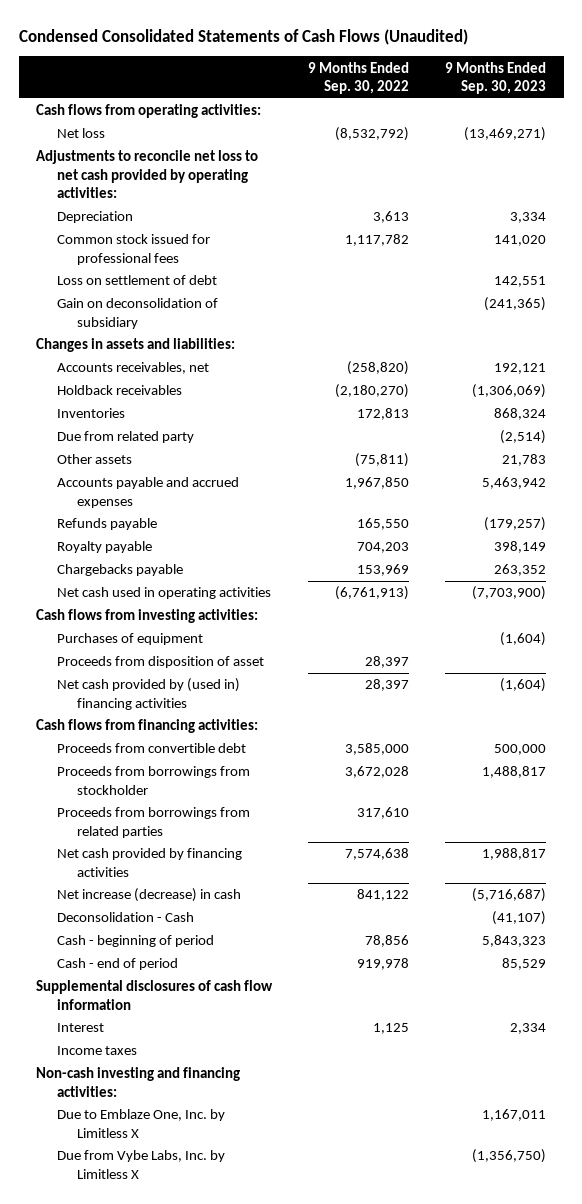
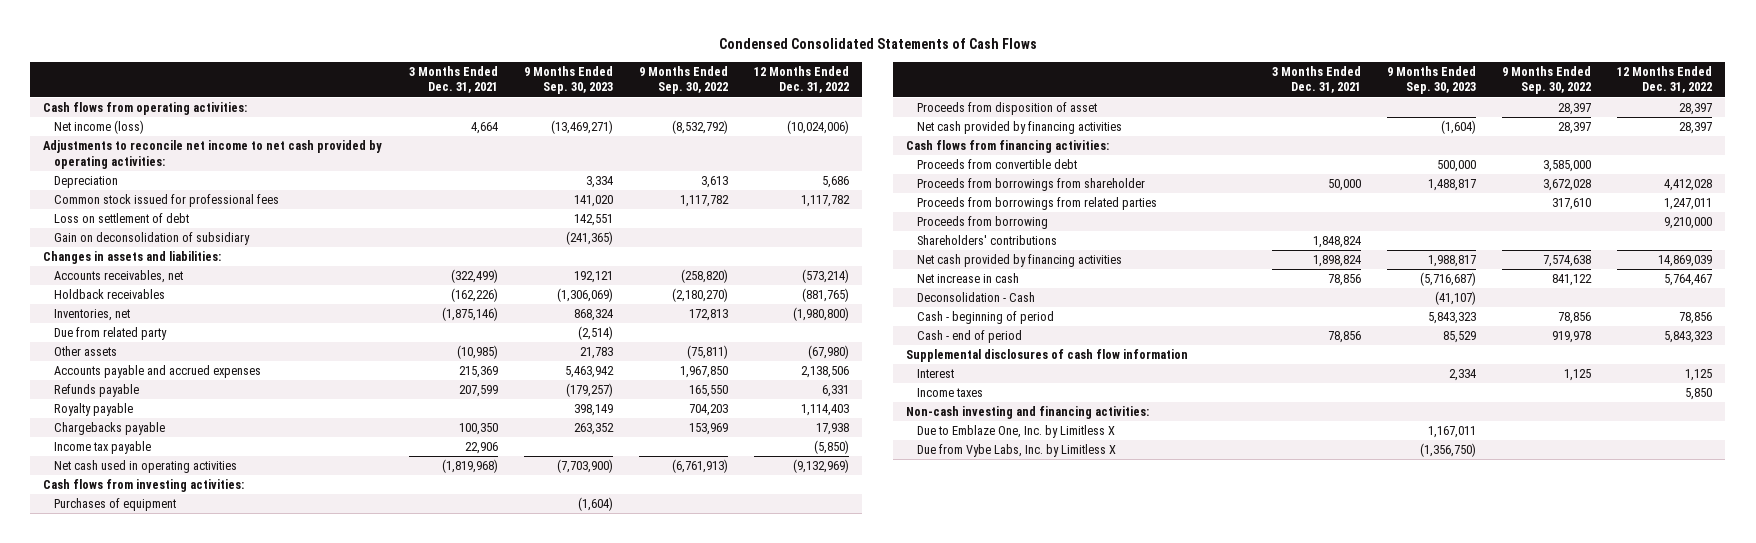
[18,28,468,45] Condensed Consolidated Statements of Cash Flows (Unaudited) -> [718,38,1037,50] Condensed Consolidated Statements of Cash Flows
none -> [408,65,498,94] 3 Months Ended Dec. 31, 2021
none -> [754,65,850,94] 12 Months Ended Dec. 31, 2022
[56,128,105,139] Net loss -> [54,120,145,135] Net income (loss)
[36,150,259,198] Adjustments to reconcile net loss to net cash provided by operating activities: -> [43,140,383,169] Adjustments to reconcile net income to net cash provided by operating activities:
[56,408,125,419] Inventories -> [54,309,131,322] Inventories, net
none -> [54,441,152,455] Income tax payable
[56,678,240,710] Net cash provided by (used in) financing activities -> [916,121,1122,135] Net cash provided by financing activities
[56,766,250,795] Proceeds from borrowings from stockholder -> [916,178,1145,192] Proceeds from borrowings from shareholder
none -> [916,216,1048,230] Proceeds from borrowing
none -> [916,235,1057,246] Shareholders' contributions
[56,888,241,903] Net increase (decrease) in cash -> [916,273,1019,284] Net increase in cash

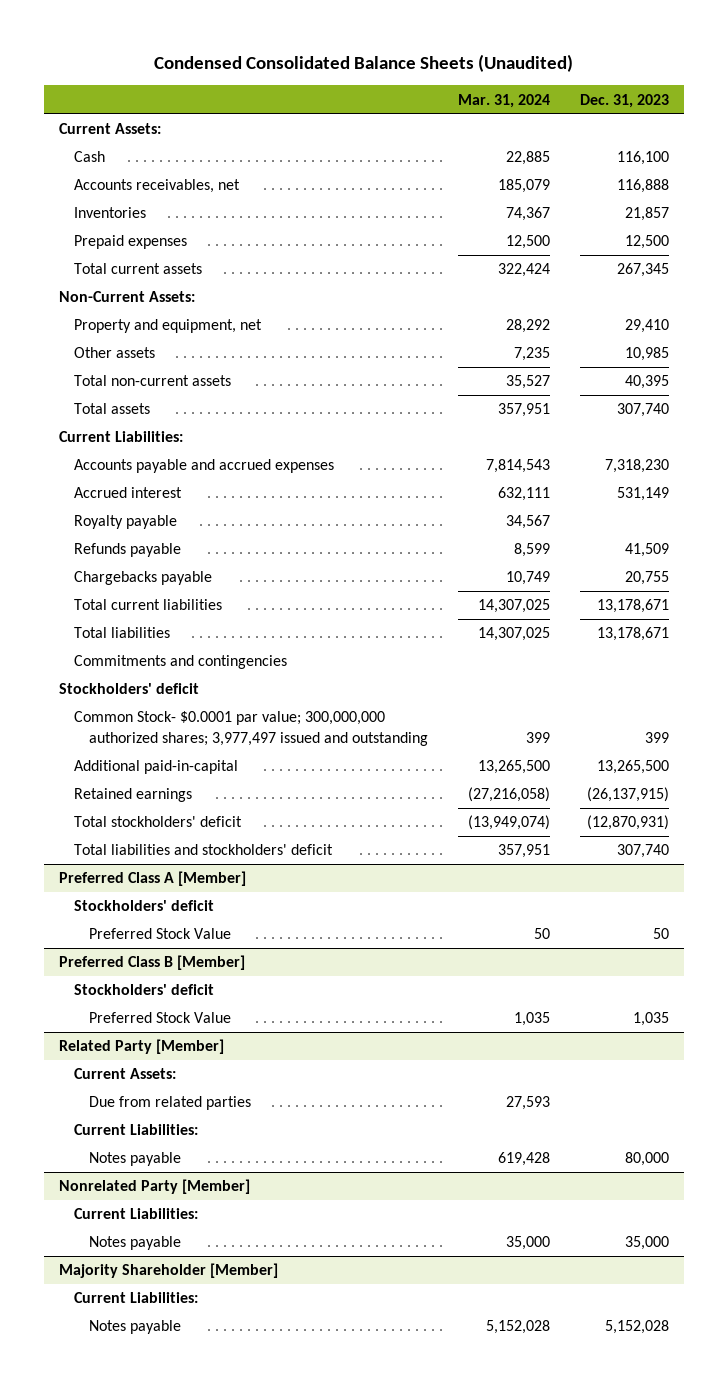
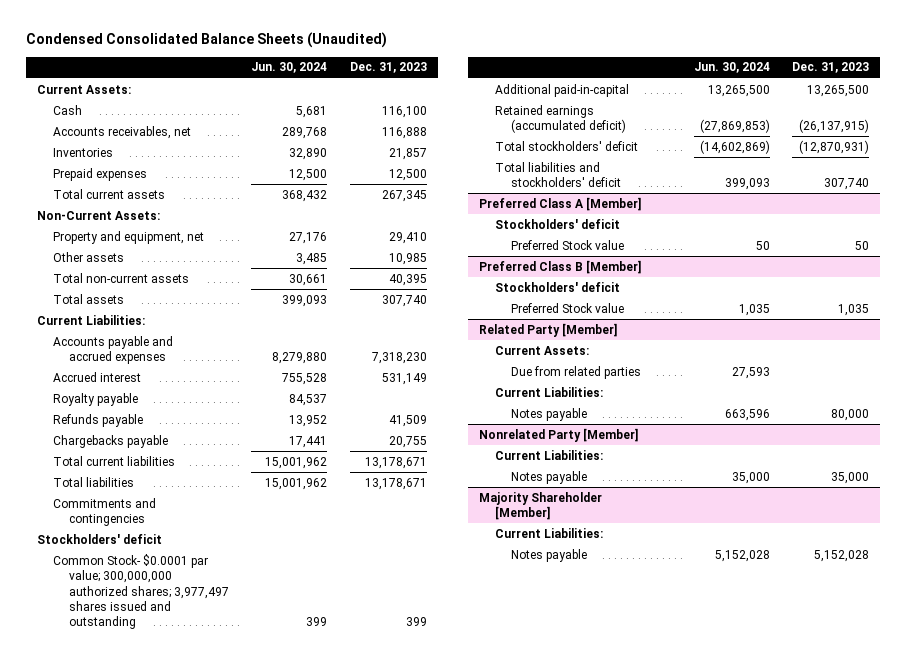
[457,93,550,108] Mar. 31, 2024 -> none
none -> [251,62,328,74] Jun. 30, 2024
[73,711,428,747] Common Stock- $0.0001 par value; 300,000,000 authorized shares; 3,977,497 issued and outstanding -> [52,553,229,630] Common Stock- $0.0001 par value; 300,000,000 authorized shares; 3,977,497 shares issued and outstanding
[73,788,192,803] Retained earnings -> [495,104,627,134] Retained earnings (accumulated deficit)
[88,928,231,940] Preferred Stock Value -> [511,239,625,250] Preferred Stock value
[88,1012,231,1024] Preferred Stock Value -> [511,302,625,313] Preferred Stock value

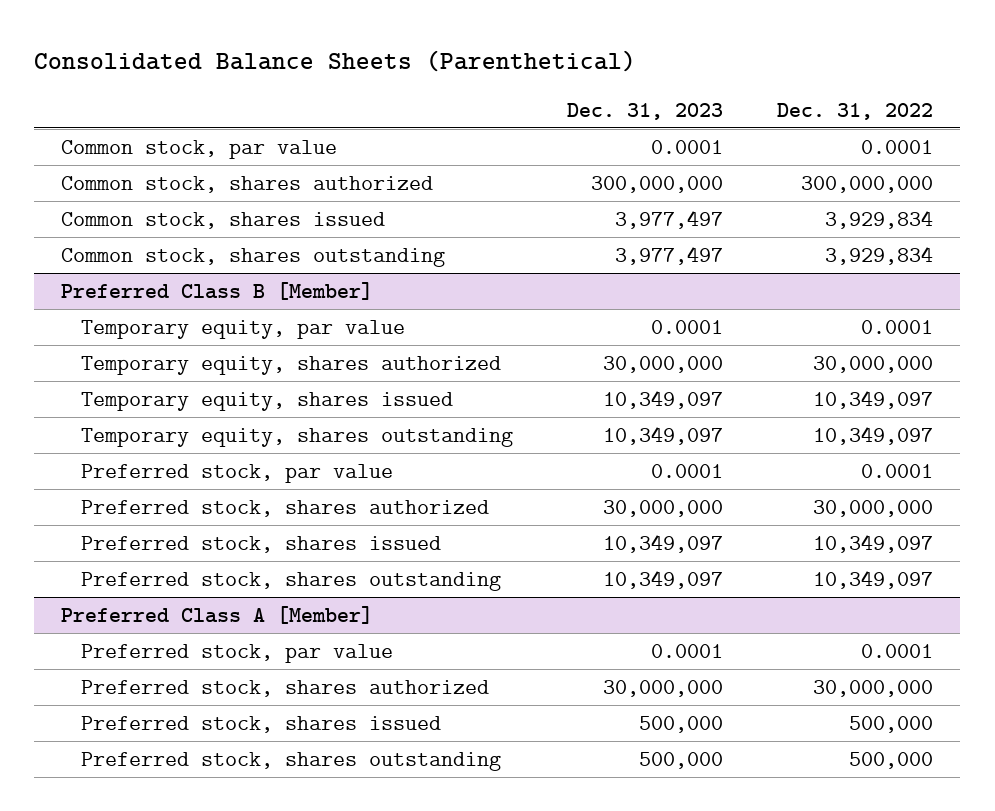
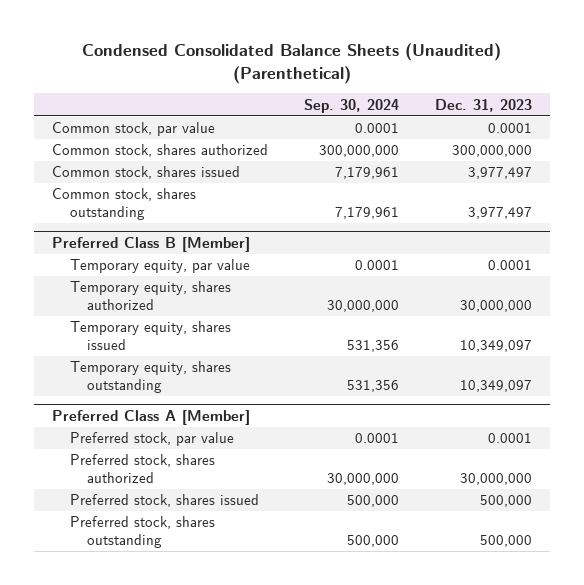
[34,50,637,73] Consolidated Balance Sheets (Parenthetical) -> [81,43,501,84] Condensed Consolidated Balance Sheets (Unaudited) (Parenthetical)
[777,102,934,120] Dec. 31, 2022 -> none
none -> [303,98,399,113] Sep. 30, 2024
[80,464,393,484] Preferred stock, par value -> none
[80,500,489,518] Preferred stock, shares authorized -> none
[80,536,441,554] Preferred stock, shares issued -> none
[80,572,501,592] Preferred stock, shares outstanding -> none

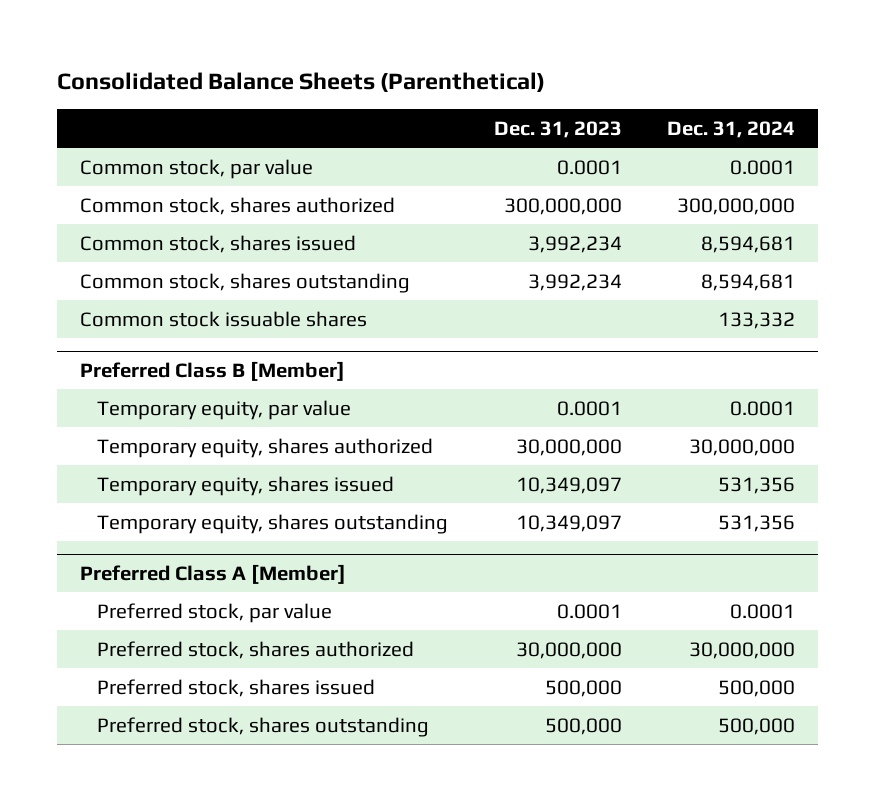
[81,43,501,84] Condensed Consolidated Balance Sheets (Unaudited) (Parenthetical) -> [56,71,545,92] Consolidated Balance Sheets (Parenthetical)
[303,98,399,113] Sep. 30, 2024 -> none
none -> [667,120,796,138] Dec. 31, 2024
[468,167,533,180] 3,977,497 -> [527,235,622,253] 3,992,234
[468,207,533,220] 3,977,497 -> [527,273,622,291] 3,992,234
none -> [79,310,367,327] Common stock issuable shares

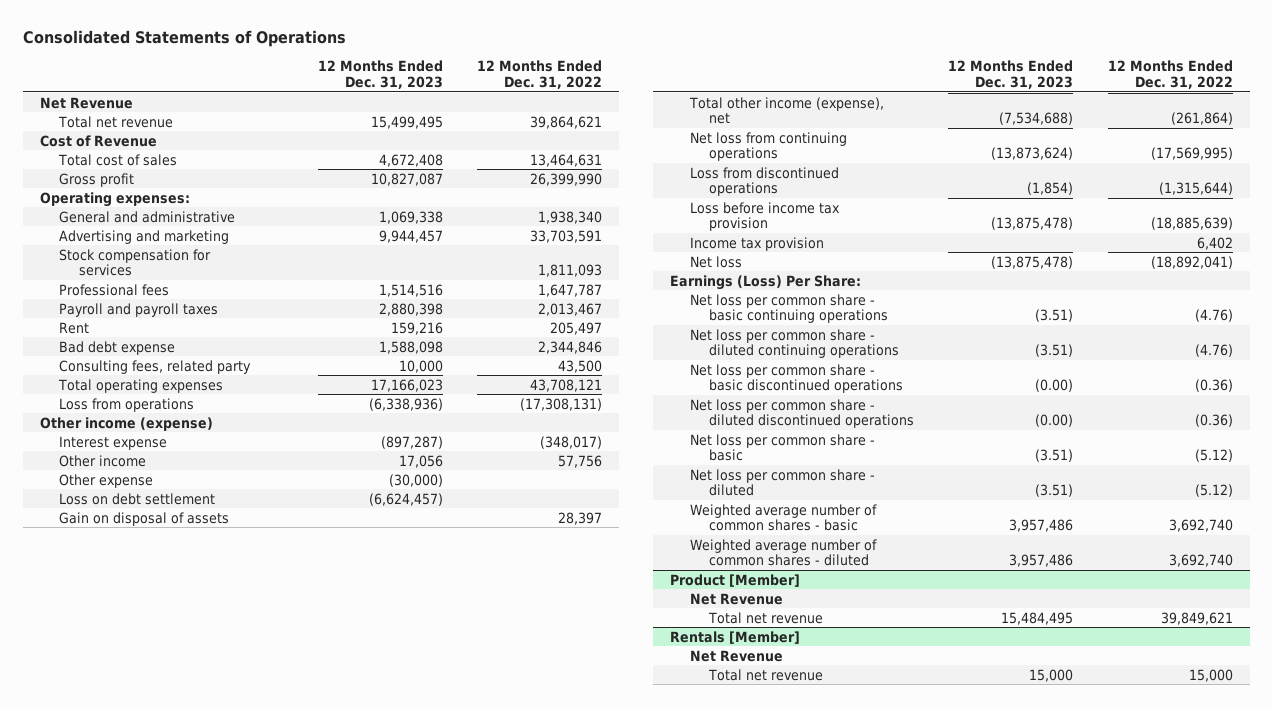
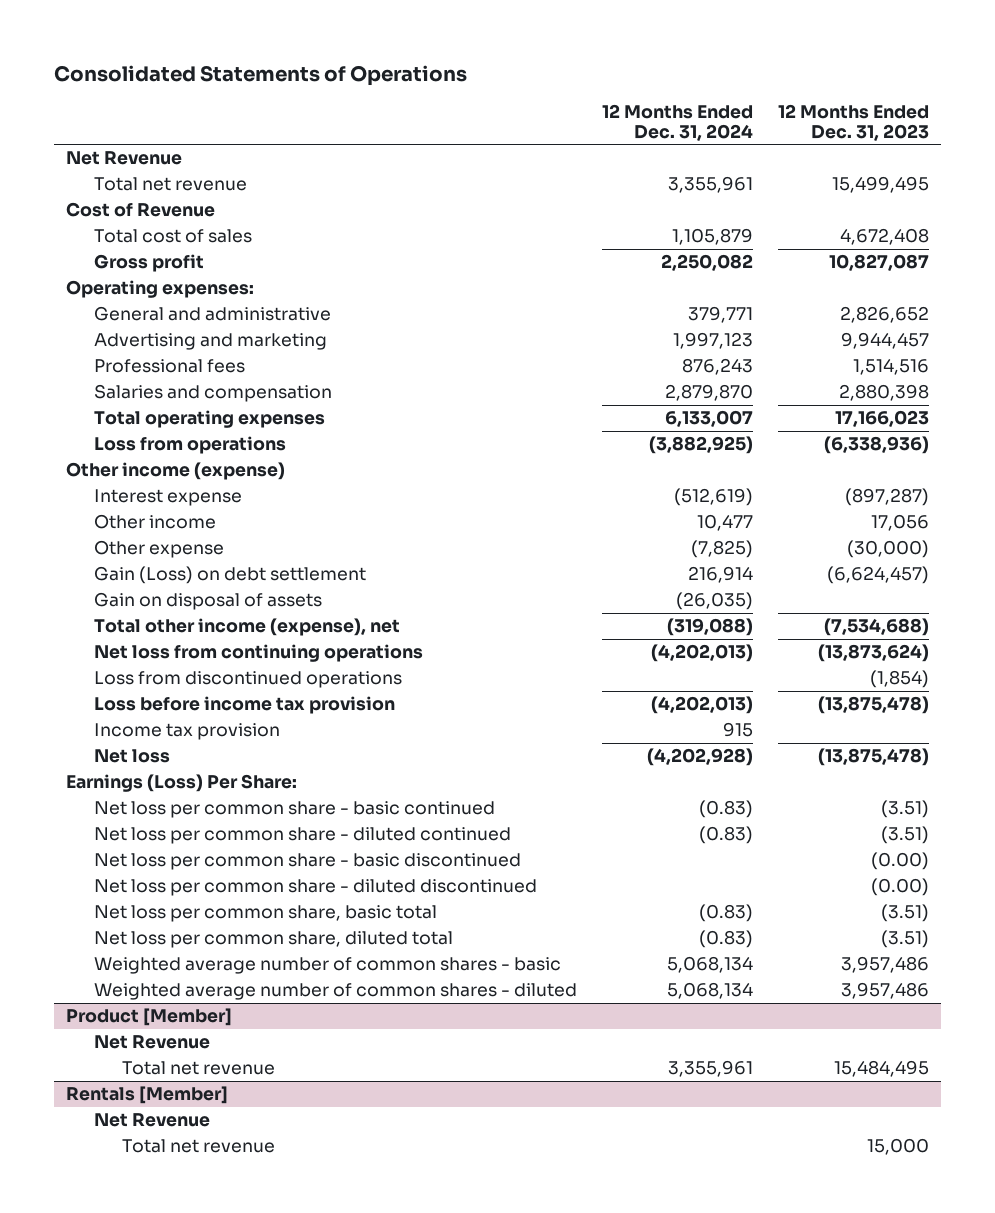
[477,60,603,90] 12 Months Ended Dec. 31, 2022 -> none
none -> [601,103,753,141] 12 Months Ended Dec. 31, 2024
[379,210,444,224] 1,069,338 -> [839,306,929,324] 2,826,652
[59,248,212,277] Stock compensation for services -> none
[59,321,90,334] Rent -> none
[59,340,176,355] Bad debt expense -> none
[59,359,252,374] Consulting fees, related party -> none
[59,302,219,317] Payroll and payroll taxes -> [93,384,332,403] Salaries and compensation
[59,492,216,505] Loss on debt settlement -> [93,566,366,585] Gain (Loss) on debt settlement
[689,293,889,324] Net loss per common share - basic continuing operations -> [93,801,495,819] Net loss per common share - basic continued
[689,328,900,359] Net loss per common share - diluted continuing operations -> [93,827,511,845] Net loss per common share - diluted continued
[689,363,904,394] Net loss per common share - basic discontinued operations -> [93,853,521,871] Net loss per common share - basic discontinued
[689,398,915,429] Net loss per common share - diluted discontinued operations -> [93,879,537,897] Net loss per common share - diluted discontinued
[689,433,875,462] Net loss per common share - basic -> [93,905,437,923] Net loss per common share, basic total
[689,468,875,497] Net loss per common share - diluted -> [93,931,453,949] Net loss per common share, diluted total

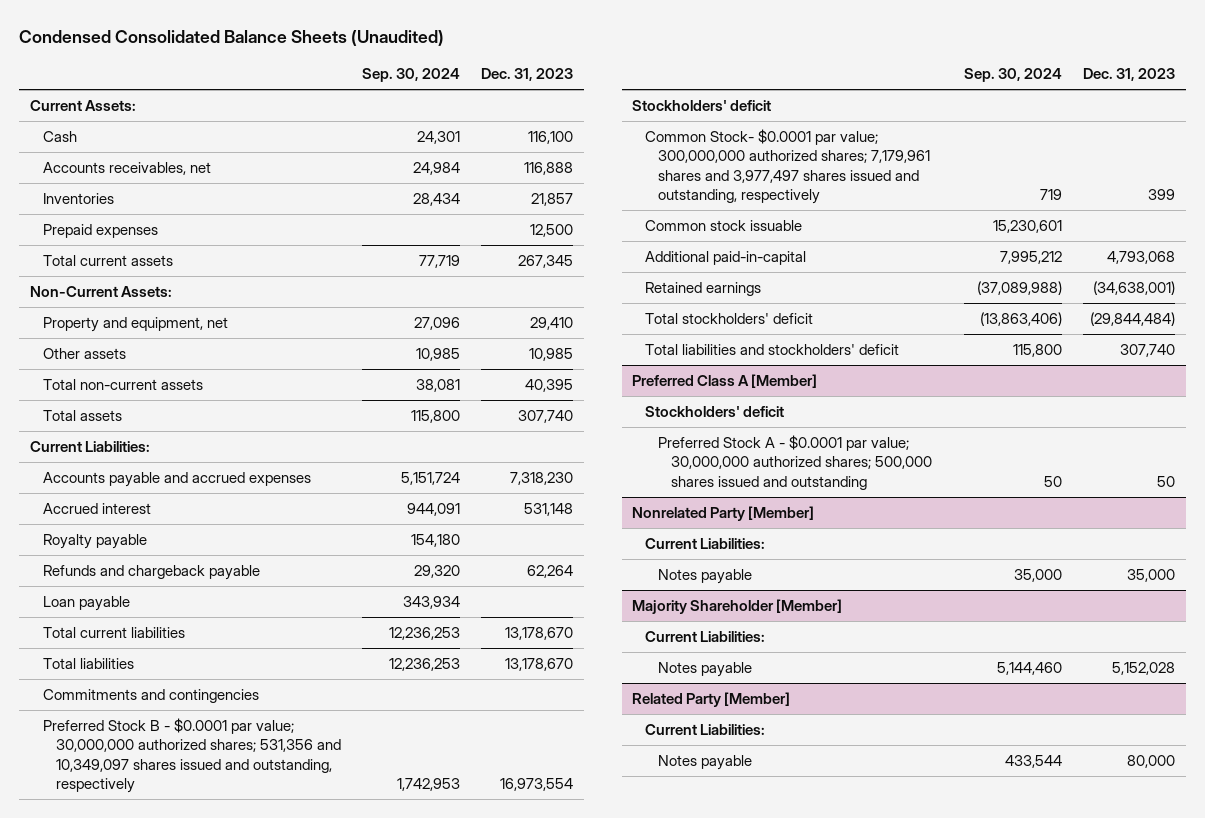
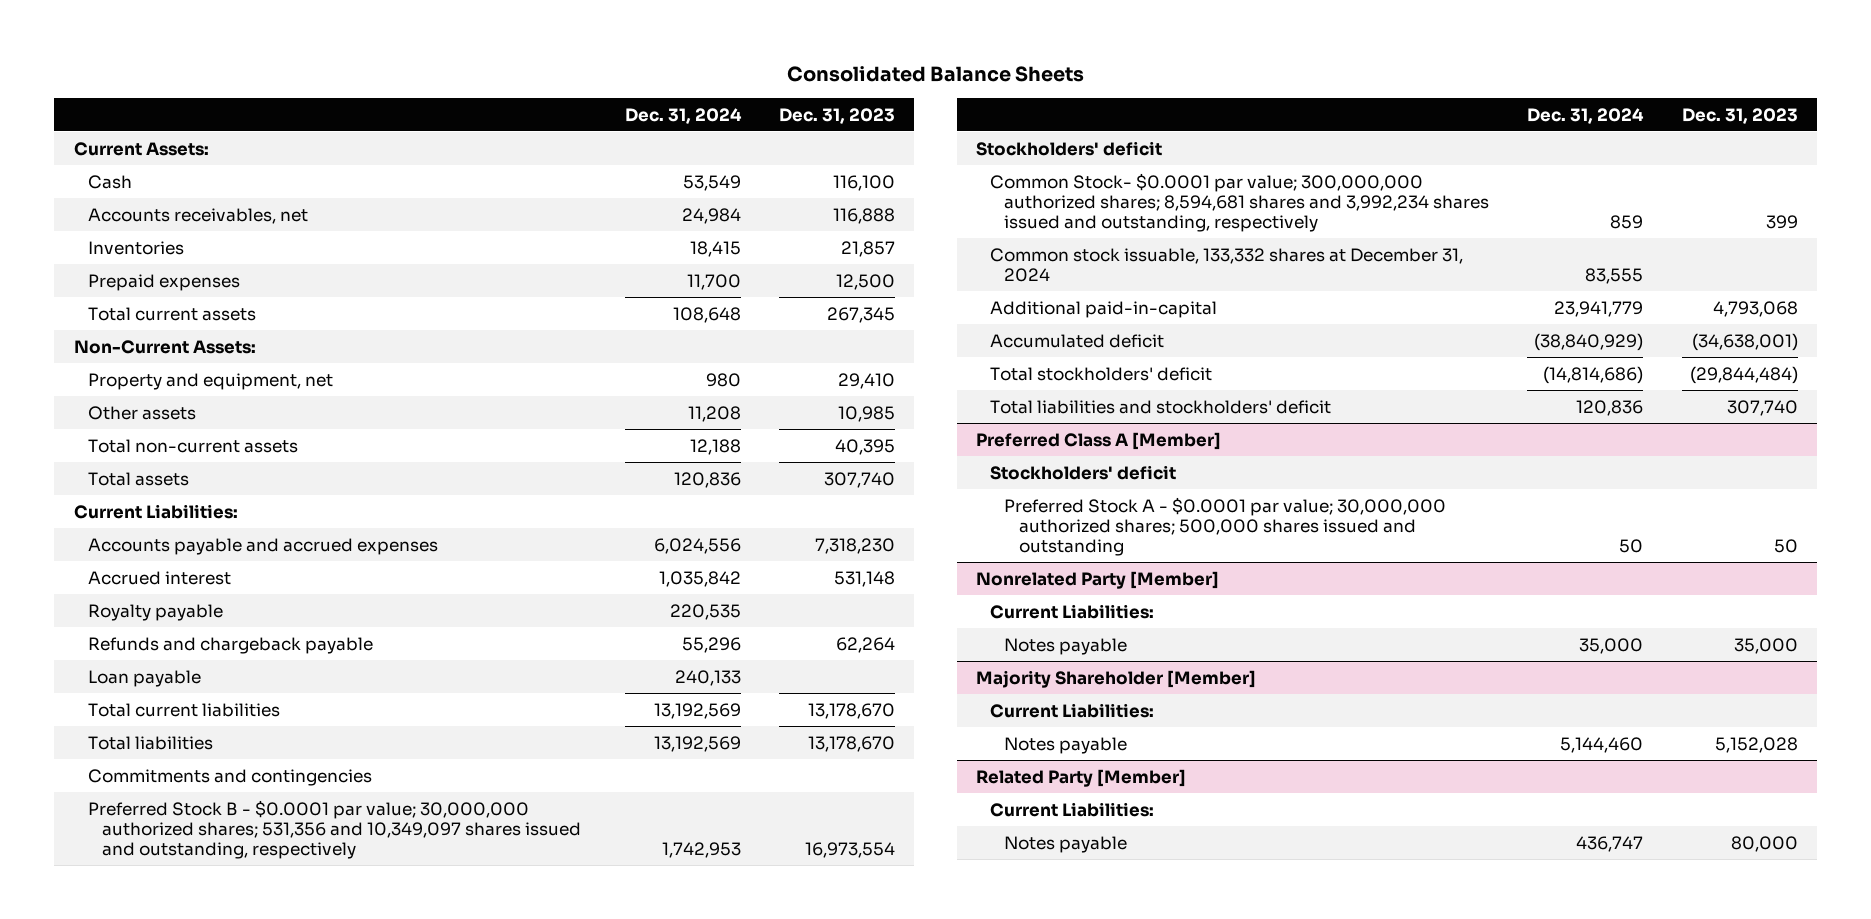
[19,29,445,46] Condensed Consolidated Balance Sheets (Unaudited) -> [786,65,1084,82] Consolidated Balance Sheets
[362,68,461,83] Sep. 30, 2024 -> none
none -> [625,107,743,124] Dec. 31, 2024
[645,129,931,205] Common Stock- $0.0001 par value; 300,000,000 authorized shares; 7,179,961 shares and 3,977,497 shares issued and outstanding, respectively -> [990,172,1490,232] Common Stock- $0.0001 par value; 300,000,000 authorized shares; 8,594,681 shares and 3,992,234 shares issued and outstanding, respectively
[645,220,803,232] Common stock issuable -> [990,247,1464,282] Common stock issuable, 133,332 shares at December 31, 2024
[645,282,762,297] Retained earnings -> [990,333,1165,348] Accumulated deficit

